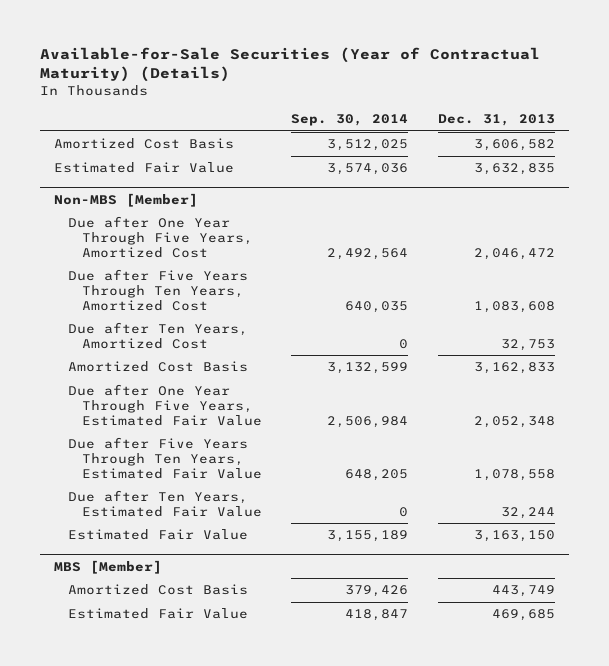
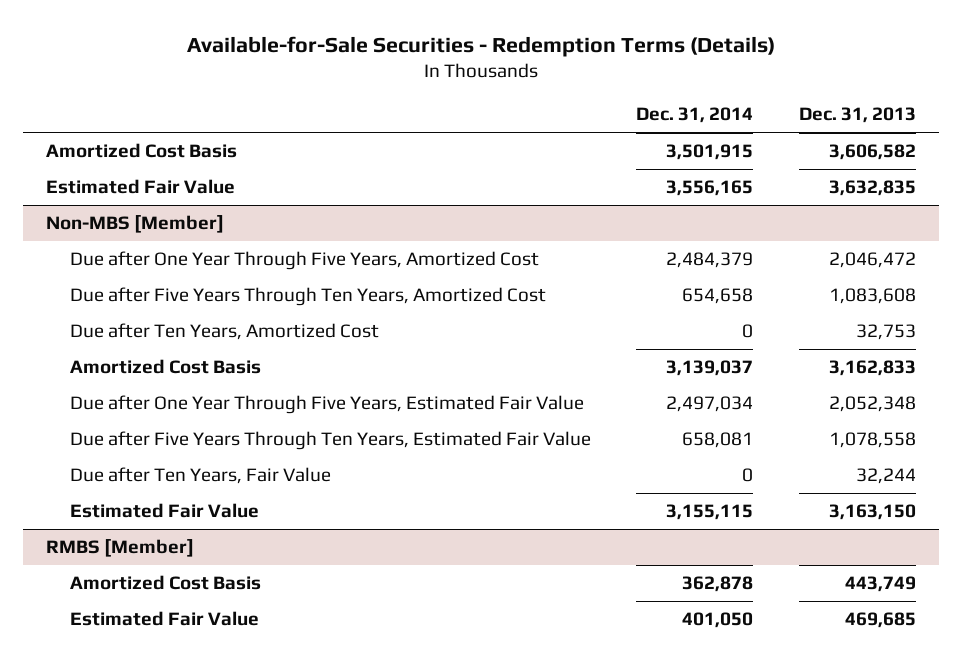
[39,46,540,82] Available-for-Sale Securities (Year of Contractual Maturity) (Details) -> [186,35,775,57] Available-for-Sale Securities - Redemption Terms (Details)
[291,114,409,127] Sep. 30, 2014 -> none
none -> [636,107,754,124] Dec. 31, 2014
[68,490,262,517] Due after Ten Years, Estimated Fair Value -> [69,467,331,485] Due after Ten Years, Fair Value
[54,559,163,574] MBS [Member] -> none
none -> [45,539,194,558] RMBS [Member]

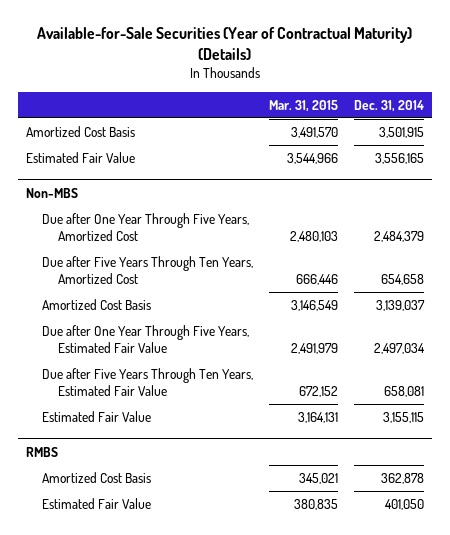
[186,35,775,57] Available-for-Sale Securities - Redemption Terms (Details) -> [36,26,412,60] Available-for-Sale Securities (Year of Contractual Maturity) (Details)
[799,107,917,124] Dec. 31, 2013 -> none
none -> [268,99,338,112] Mar. 31, 2015
[45,215,224,234] Non-MBS [Member] -> [25,187,78,198] Non-MBS
[69,323,379,341] Due after Ten Years, Amortized Cost -> none
[69,467,331,485] Due after Ten Years, Fair Value -> none
[45,539,194,558] RMBS [Member] -> [25,446,58,457] RMBS

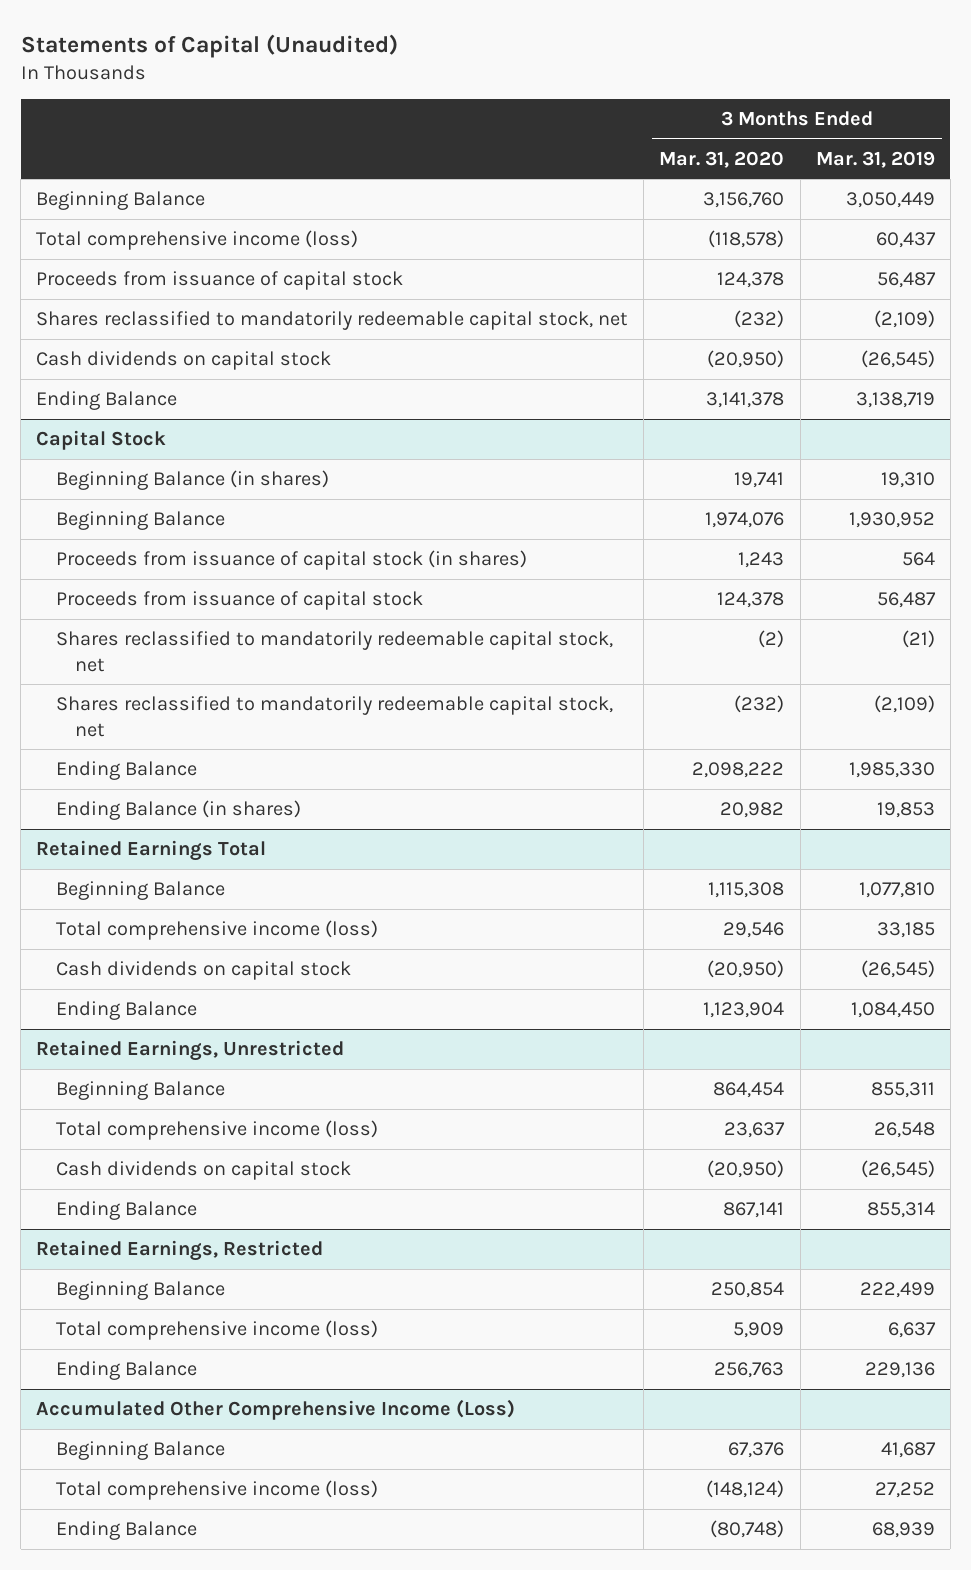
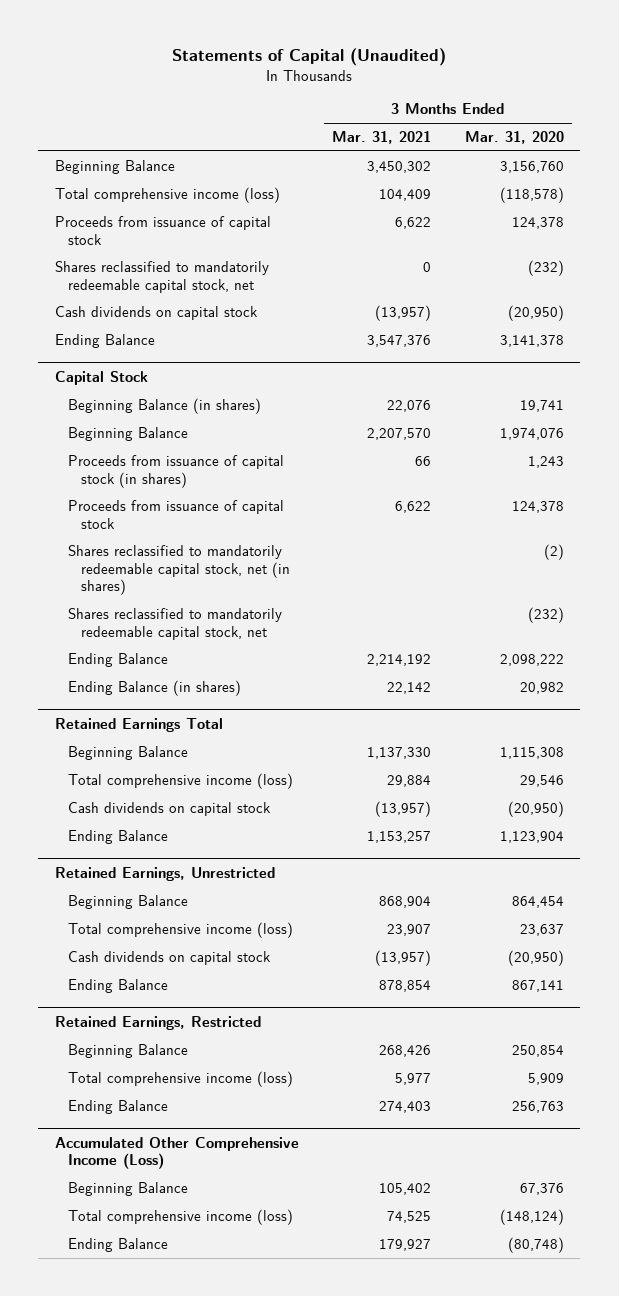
[815,150,935,168] Mar. 31, 2019 -> none
none -> [332,131,432,145] Mar. 31, 2021
[55,631,613,672] Shares reclassified to mandatorily redeemable capital stock, net -> [68,544,291,596] Shares reclassified to mandatorily redeemable capital stock, net (in shares)

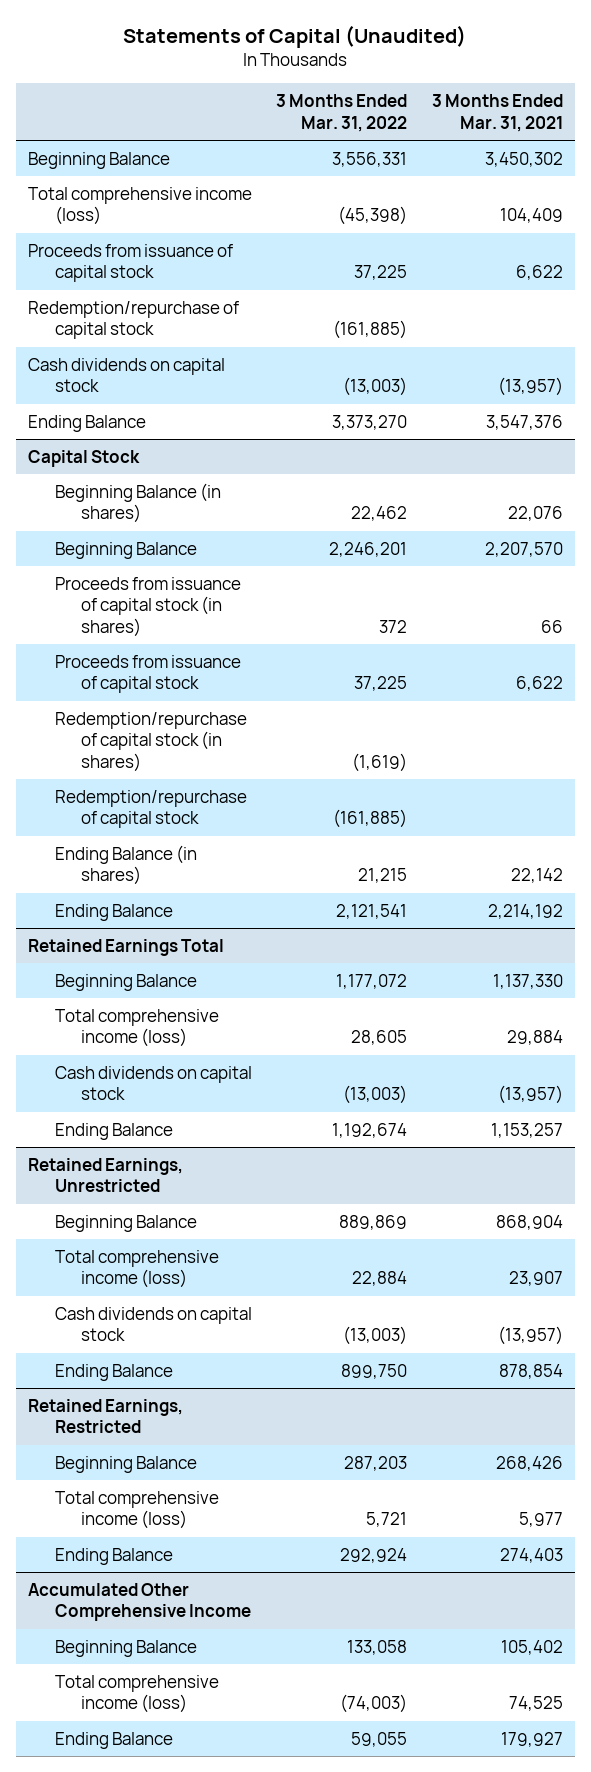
[464,131,564,145] Mar. 31, 2020 -> none
none -> [276,94,408,132] 3 Months Ended Mar. 31, 2022
[55,260,270,293] Shares reclassified to mandatorily redeemable capital stock, net -> none
none -> [28,300,240,340] Redemption/repurchase of capital stock
[68,544,291,596] Shares reclassified to mandatorily redeemable capital stock, net (in shares) -> none
[68,607,283,640] Shares reclassified to mandatorily redeemable capital stock, net -> none
none -> [54,711,247,773] Redemption/repurchase of capital stock (in shares)
none -> [54,789,247,829] Redemption/repurchase of capital stock
[68,652,169,667] Ending Balance -> [54,903,173,921] Ending Balance
[55,1136,300,1170] Accumulated Other Comprehensive Income (Loss) -> [28,1582,251,1622] Accumulated Other Comprehensive Income

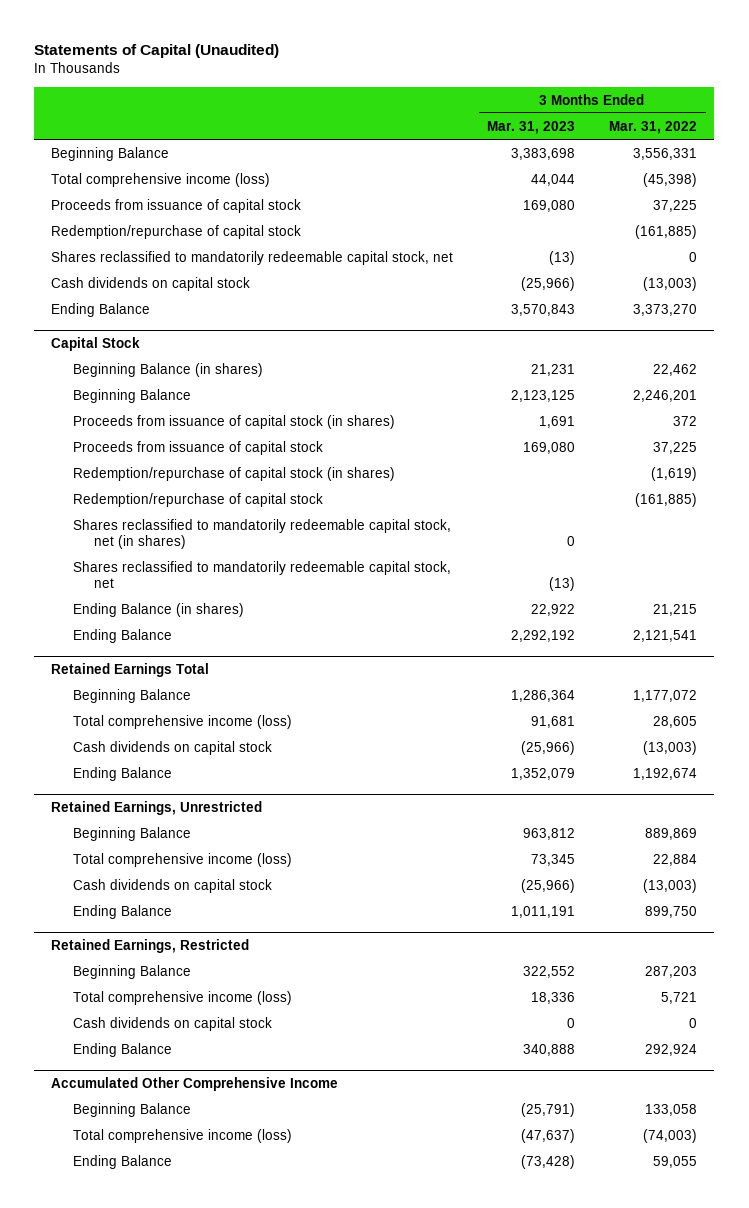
[431,94,563,132] 3 Months Ended Mar. 31, 2021 -> none
none -> [487,120,576,134] Mar. 31, 2023
none -> [51,250,454,265] Shares reclassified to mandatorily redeemable capital stock, net
none -> [72,518,451,549] Shares reclassified to mandatorily redeemable capital stock, net (in shares)
none -> [72,560,451,588] Shares reclassified to mandatorily redeemable capital stock, net
none -> [72,1016,272,1031] Cash dividends on capital stock

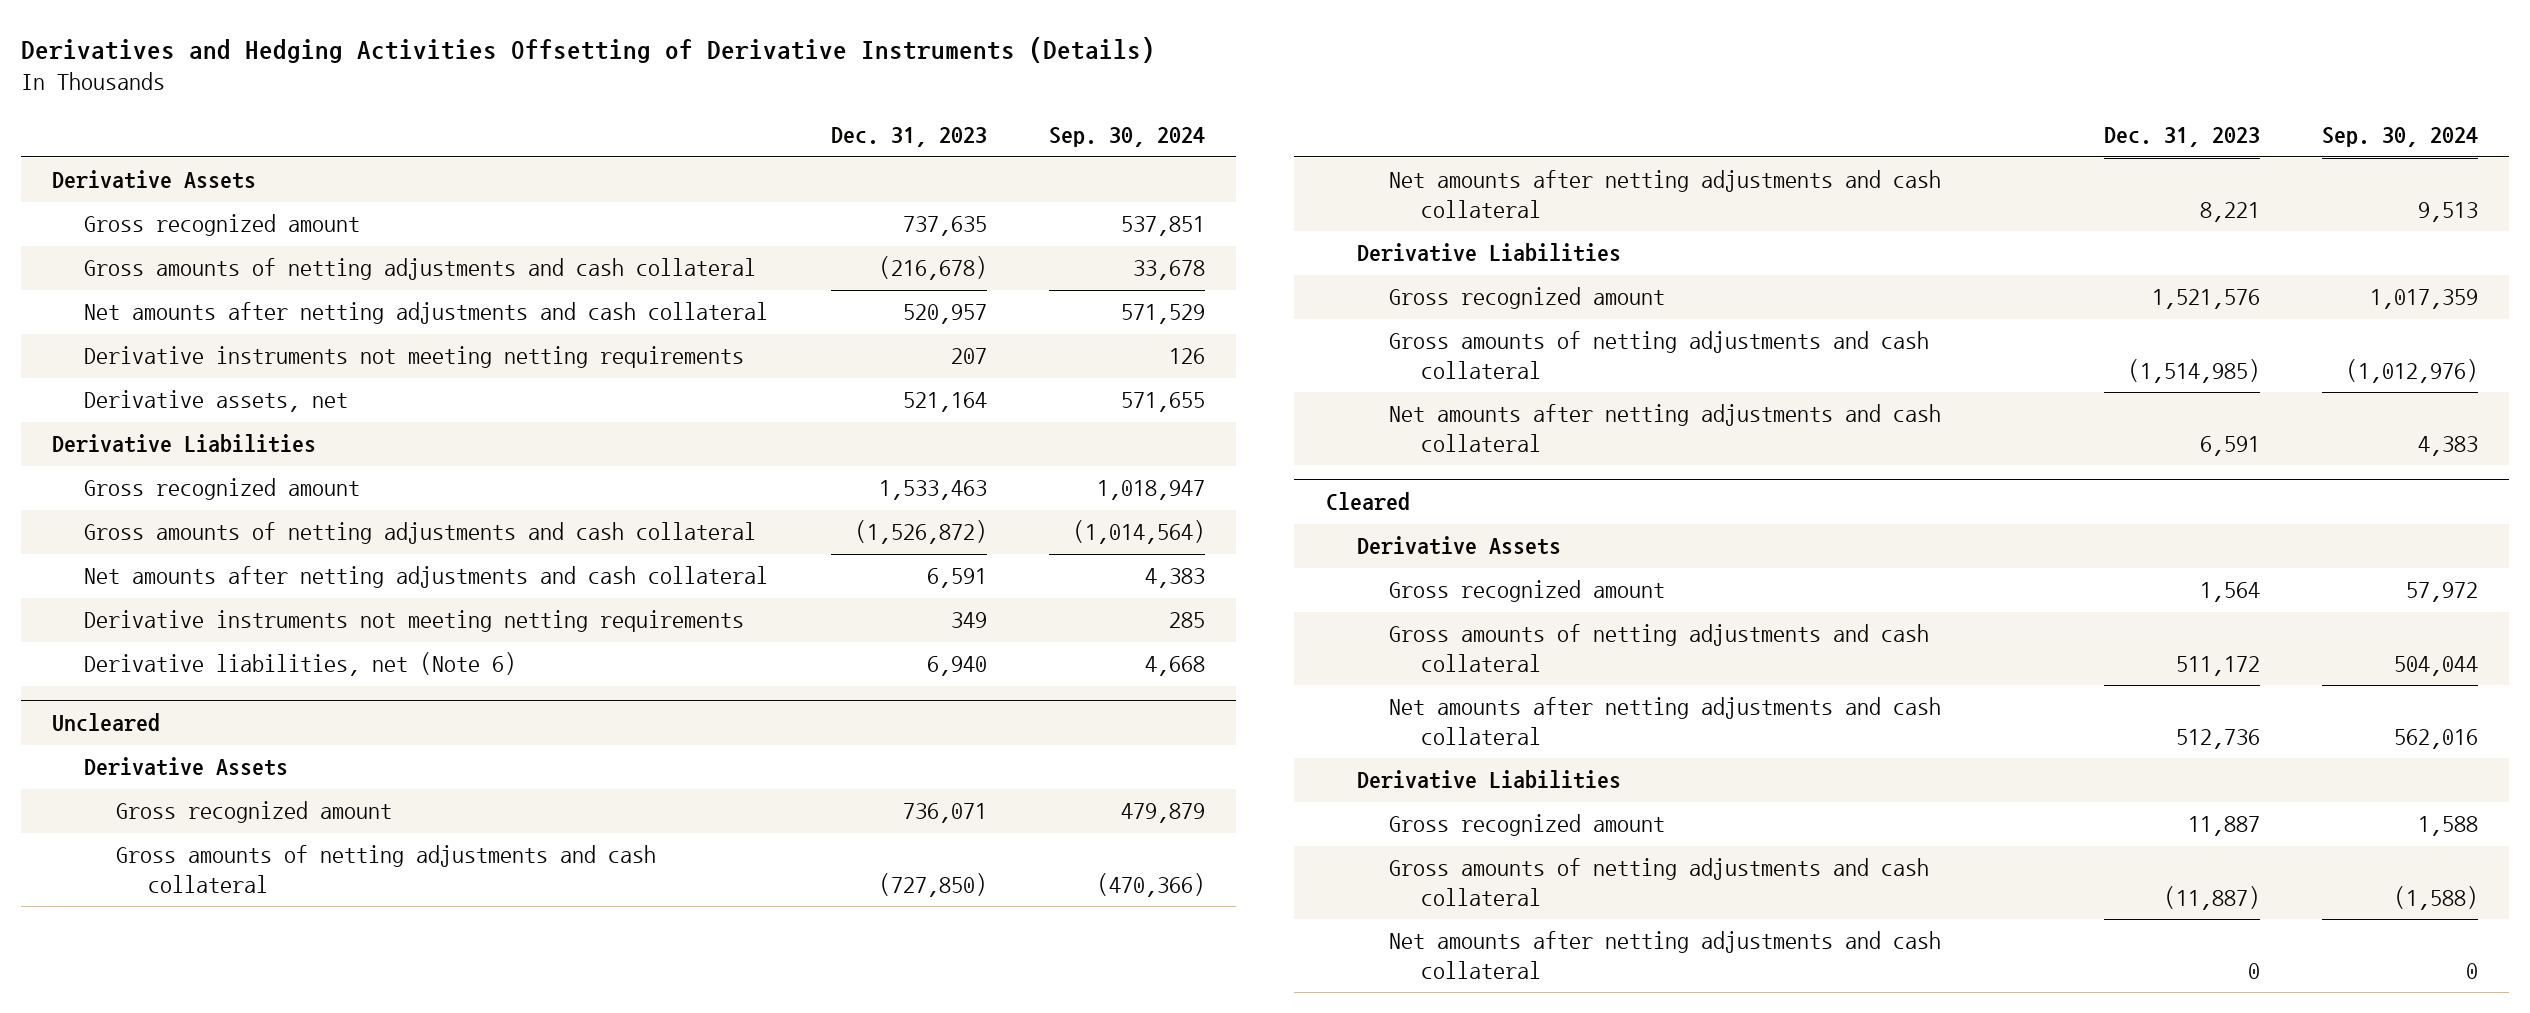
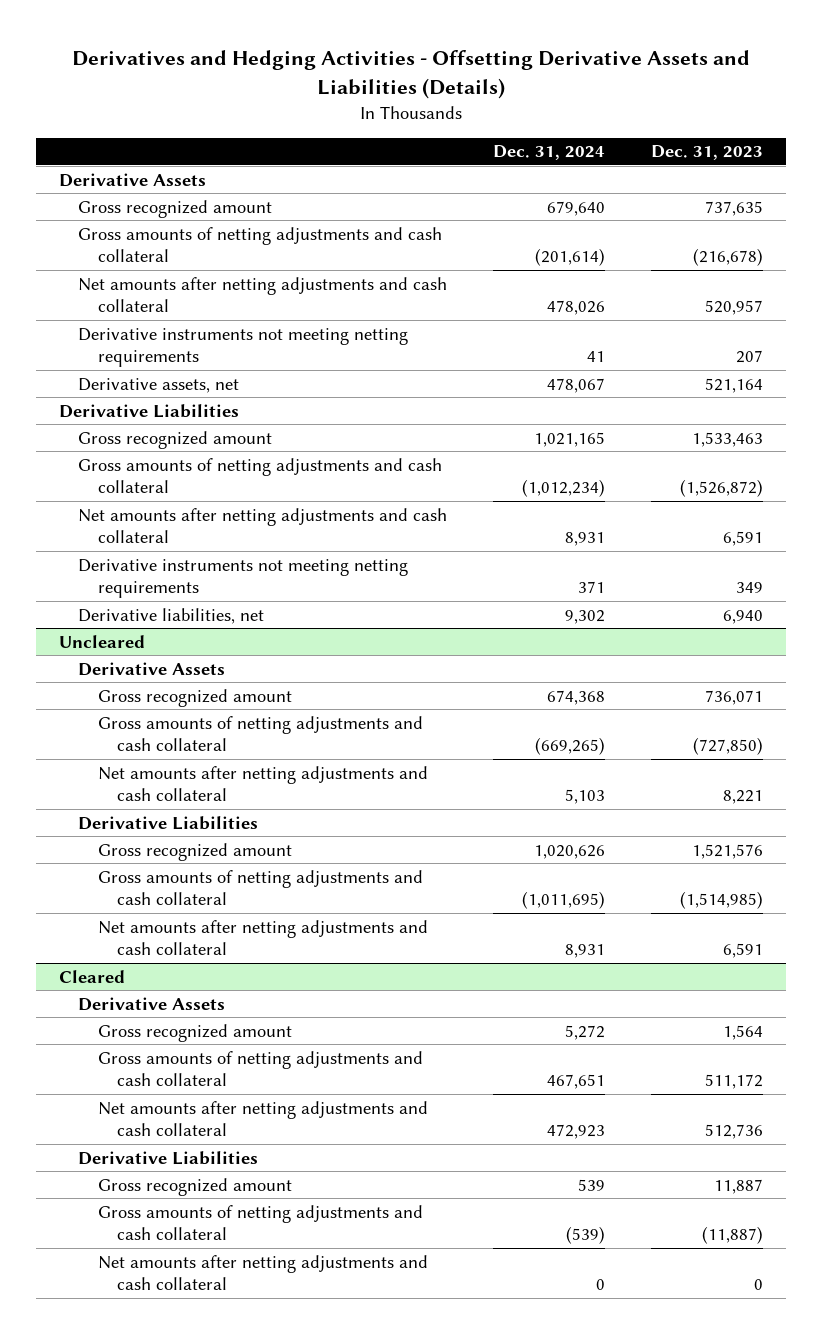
[21,36,1156,63] Derivatives and Hedging Activities Offsetting of Derivative Instruments (Details) -> [71,50,750,99] Derivatives and Hedging Activities - Offsetting Derivative Assets and Liabilities (Details)
[1048,127,1205,148] Sep. 30, 2024 -> none
none -> [493,145,606,161] Dec. 31, 2024
[84,652,517,677] Derivative liabilities, net (Note 6) -> [78,607,265,624] Derivative liabilities, net

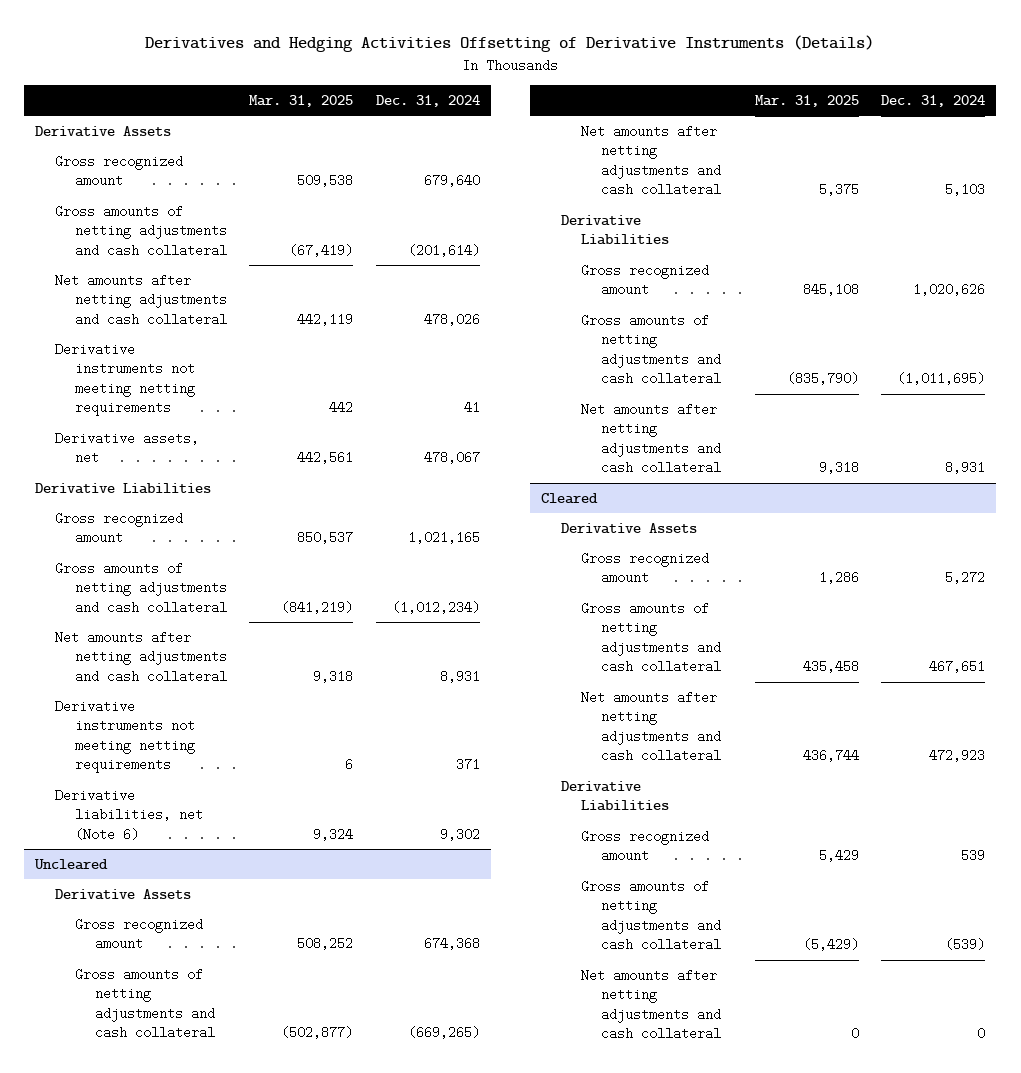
[71,50,750,99] Derivatives and Hedging Activities - Offsetting Derivative Assets and Liabilities (Details) -> [145,35,875,53] Derivatives and Hedging Activities Offsetting of Derivative Instruments (Details)
[650,145,763,161] Dec. 31, 2023 -> none
none -> [249,95,354,108] Mar. 31, 2025
[78,607,265,624] Derivative liabilities, net -> [55,788,204,841] Derivative liabilities, net (Note 6)

